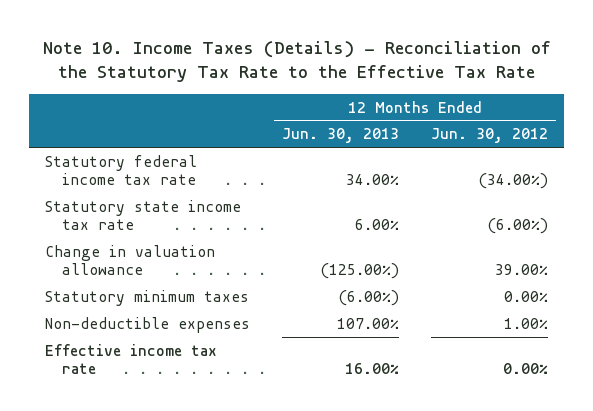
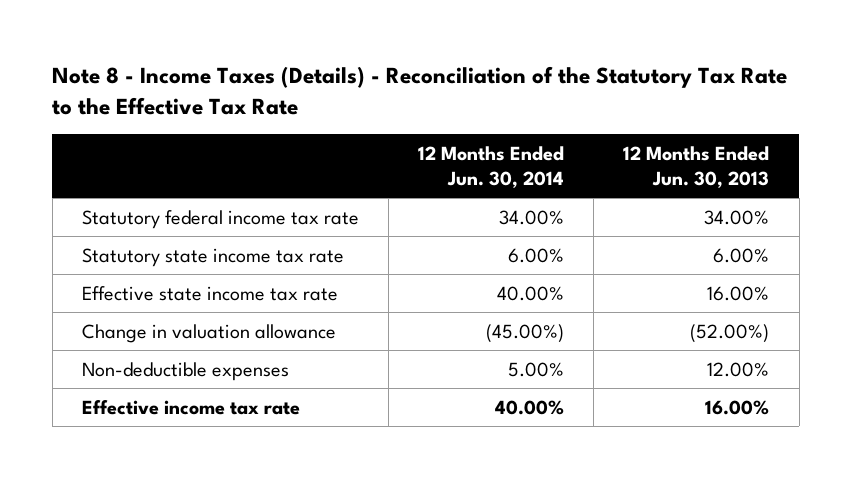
[42,40,551,83] Note 10. Income Taxes (Details) - Reconciliation of the Statutory Tax Rate to the Effective Tax Rate -> [52,66,788,116] Note 8 - Income Taxes (Details) - Reconciliation of the Statutory Tax Rate to the Effective Tax Rate
[431,128,549,144] Jun. 30, 2012 -> none
none -> [418,145,565,189] 12 Months Ended Jun. 30, 2014
[45,289,250,306] Statutory minimum taxes -> none
none -> [81,285,338,301] Effective state income tax rate
[320,263,400,280] (125.00%) -> [690,323,770,343] (52.00%)
[337,317,400,329] 107.00% -> [707,361,770,377] 12.00%

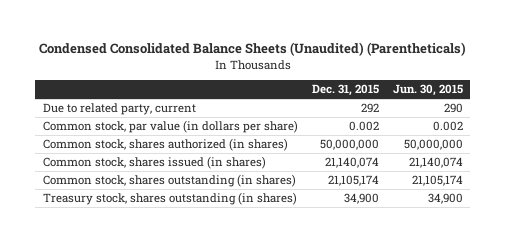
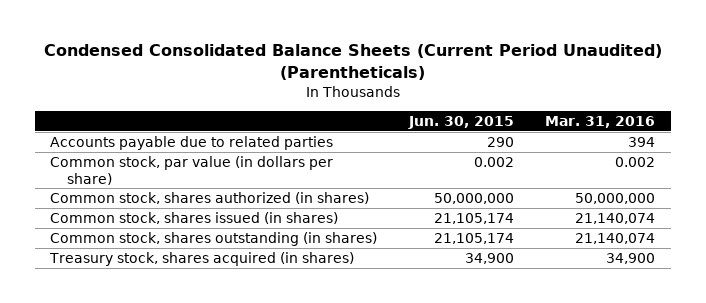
[38,42,466,57] Condensed Consolidated Balance Sheets (Unaudited) (Parentheticals) -> [43,44,662,80] Condensed Consolidated Balance Sheets (Current Period Unaudited) (Parentheticals)
[311,84,379,97] Dec. 31, 2015 -> none
none -> [545,115,656,128] Mar. 31, 2016
[42,103,196,116] Due to related party, current -> [50,136,334,151] Accounts payable due to related parties
[409,157,464,169] 21,140,074 -> [433,213,514,225] 21,105,174
[42,192,297,206] Treasury stock, shares outstanding (in shares) -> [49,252,355,267] Treasury stock, shares acquired (in shares)

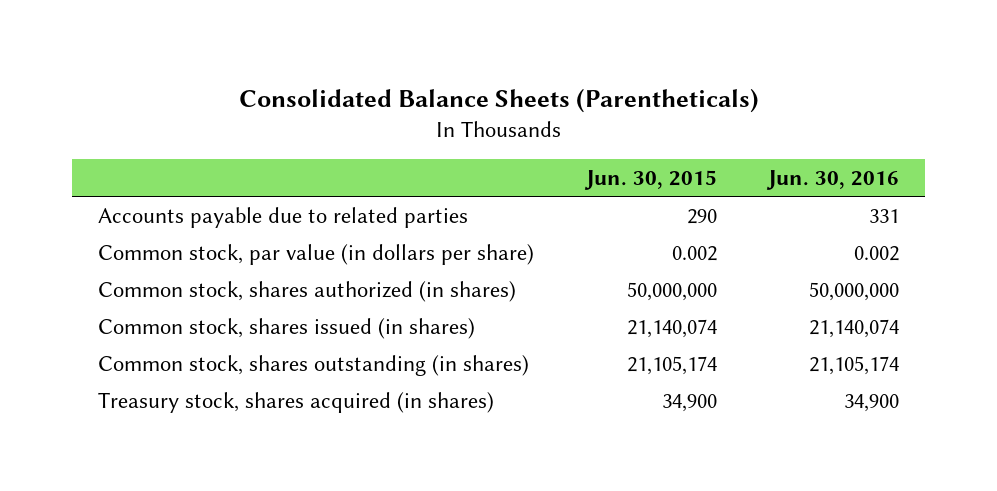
[43,44,662,80] Condensed Consolidated Balance Sheets (Current Period Unaudited) (Parentheticals) -> [238,88,759,114] Consolidated Balance Sheets (Parentheticals)
[545,115,656,128] Mar. 31, 2016 -> none
none -> [766,170,900,191] Jun. 30, 2016
[433,213,514,225] 21,105,174 -> [626,318,717,338] 21,140,074

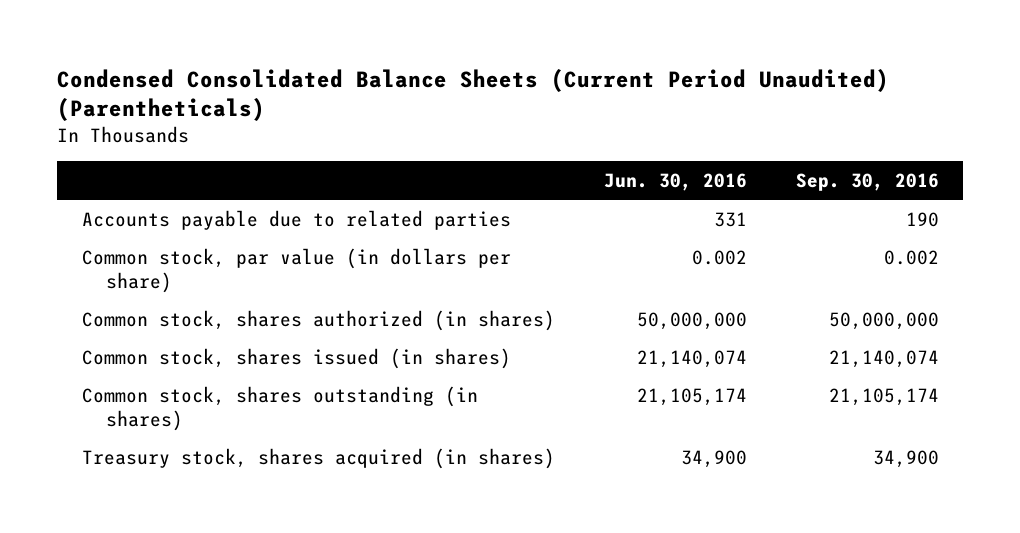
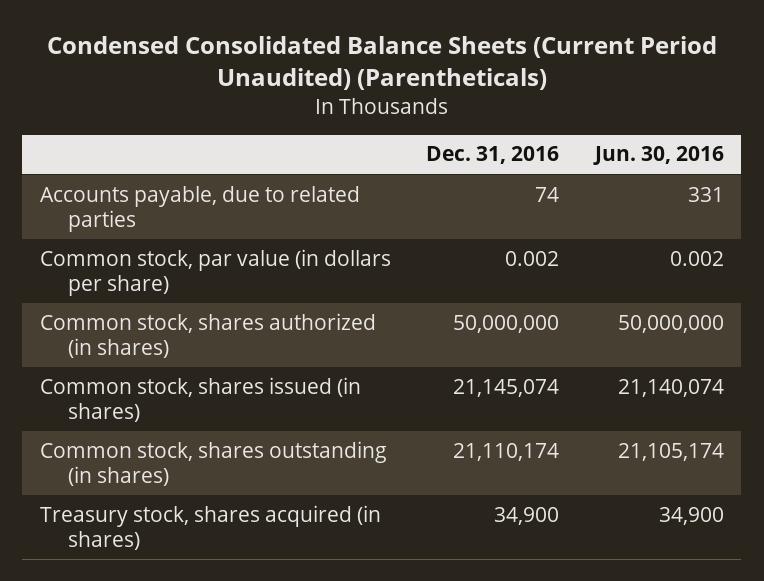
[795,172,939,191] Sep. 30, 2016 -> none
none -> [426,146,560,165] Dec. 31, 2016
[81,209,511,230] Accounts payable due to related parties -> [40,185,361,232] Accounts payable, due to related parties

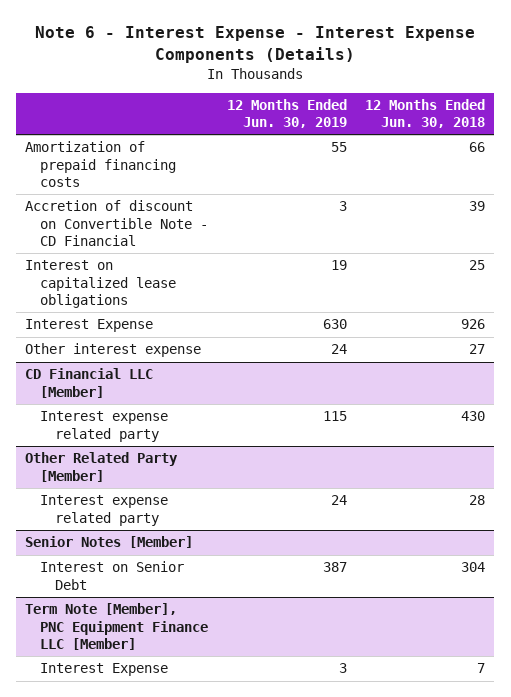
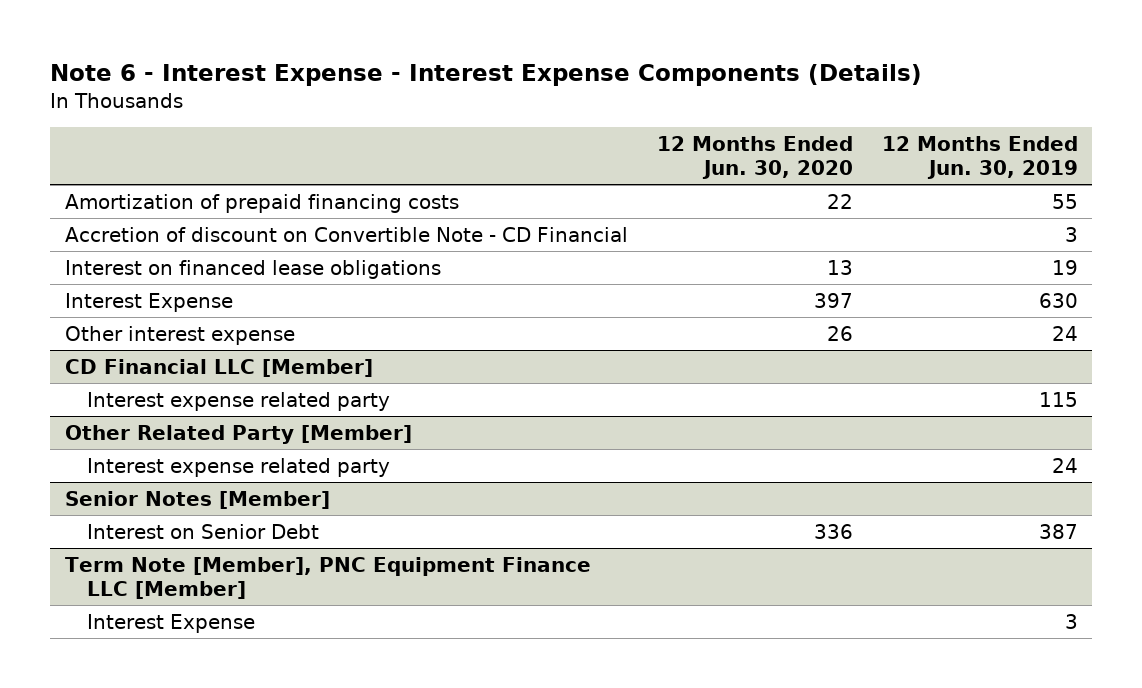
[365,99,486,129] 12 Months Ended Jun. 30, 2018 -> none
none -> [656,136,853,179] 12 Months Ended Jun. 30, 2020
[25,260,177,308] Interest on capitalized lease obligations -> [64,259,441,279] Interest on financed lease obligations

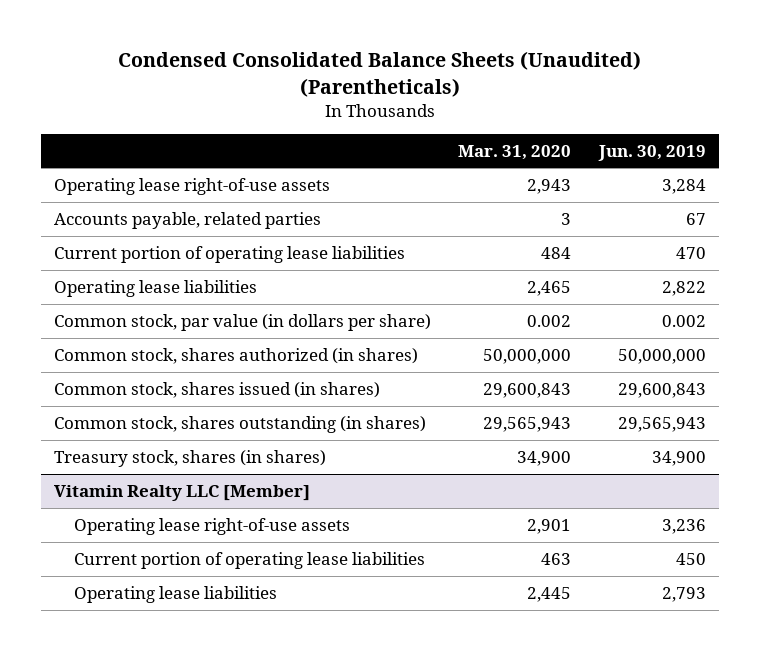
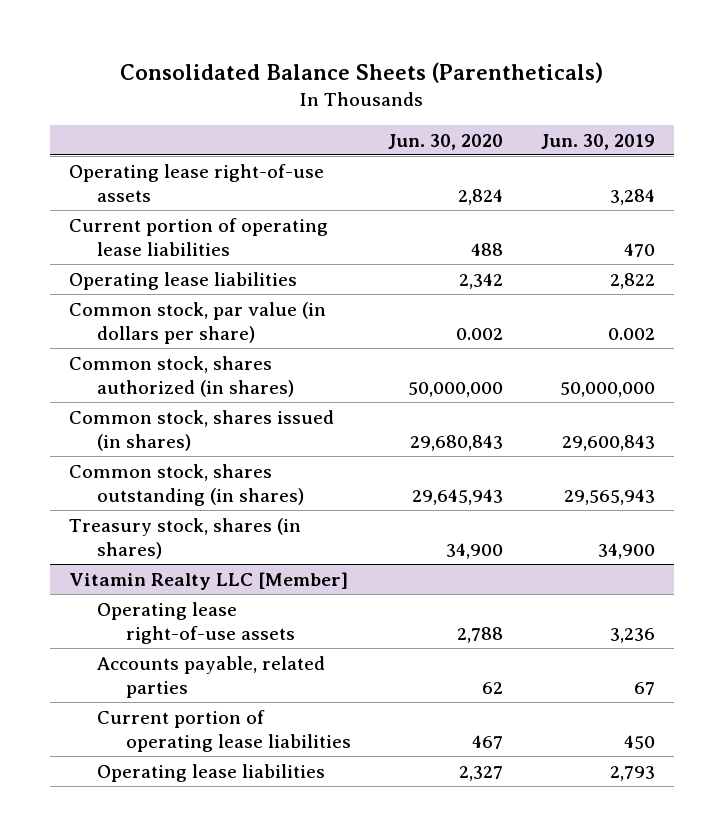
[117,51,641,97] Condensed Consolidated Balance Sheets (Unaudited) (Parentheticals) -> [119,62,603,84] Consolidated Balance Sheets (Parentheticals)
[458,144,572,160] Mar. 31, 2020 -> none
none -> [388,133,504,150] Jun. 30, 2020
[54,211,322,229] Accounts payable, related parties -> none
none -> [97,655,326,698] Accounts payable, related parties

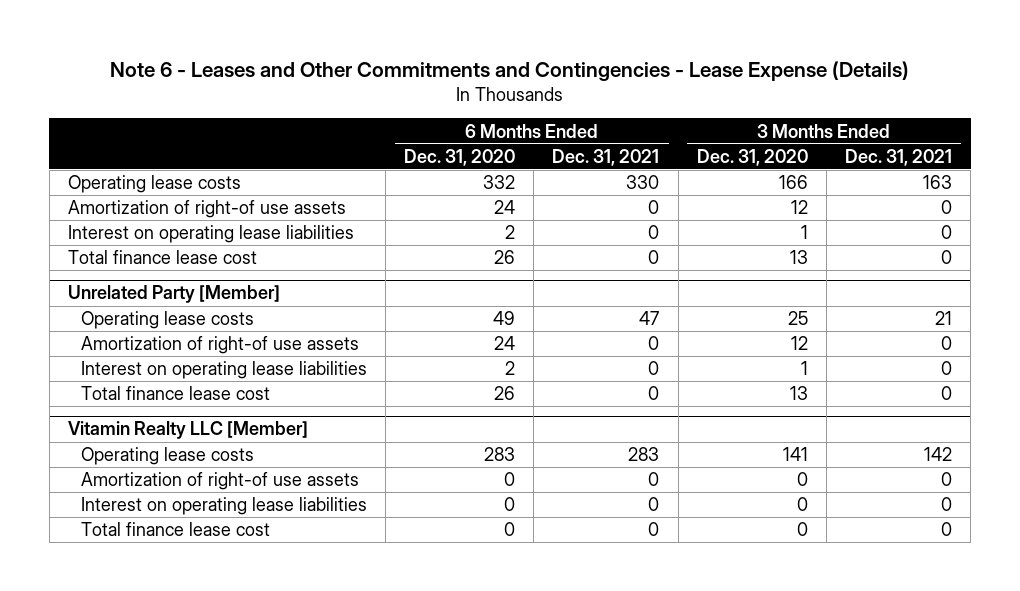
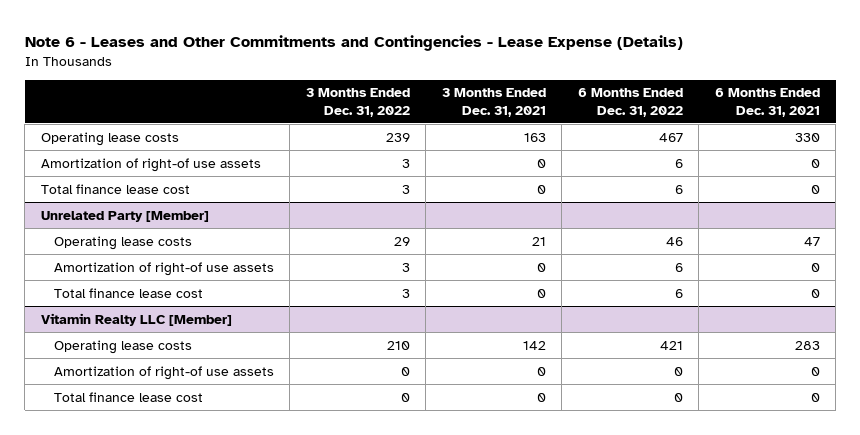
[404,148,516,166] Dec. 31, 2020 -> none
[696,148,808,166] Dec. 31, 2020 -> none
none -> [305,88,410,117] 3 Months Ended Dec. 31, 2022
none -> [577,88,683,117] 6 Months Ended Dec. 31, 2022
[67,225,354,244] Interest on operating lease liabilities -> none
[80,361,367,380] Interest on operating lease liabilities -> none
[80,497,367,516] Interest on operating lease liabilities -> none

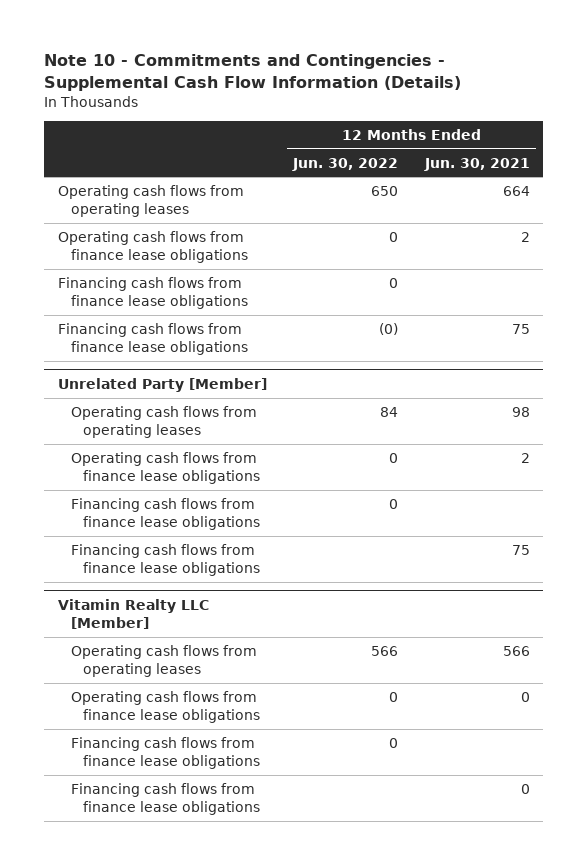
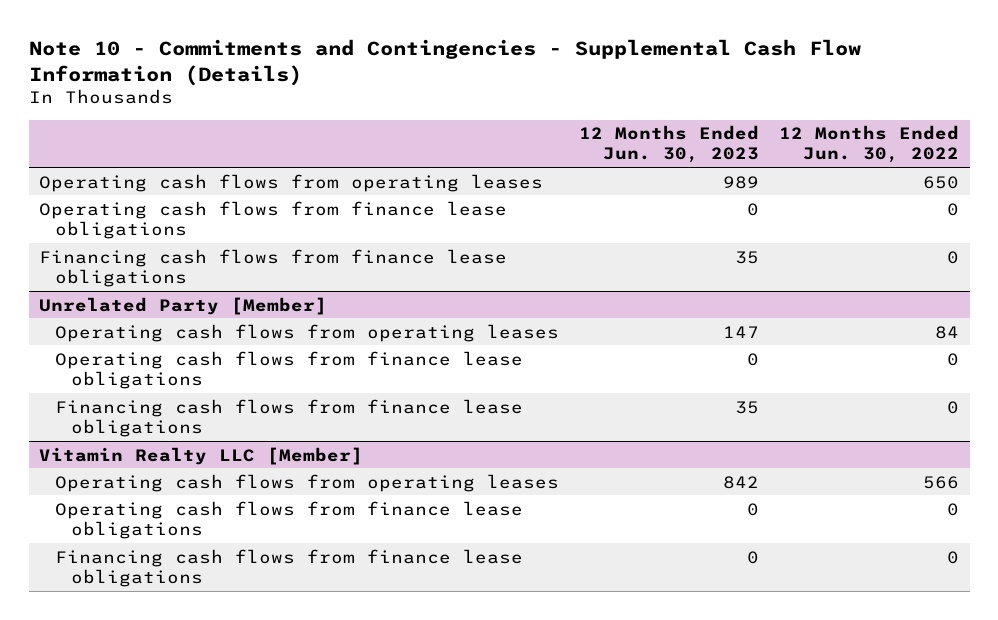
[423,157,530,171] Jun. 30, 2021 -> none
none -> [579,125,760,164] 12 Months Ended Jun. 30, 2023
[57,323,248,355] Financing cash flows from finance lease obligations -> none
[70,544,261,576] Financing cash flows from finance lease obligations -> none
[70,783,261,815] Financing cash flows from finance lease obligations -> none

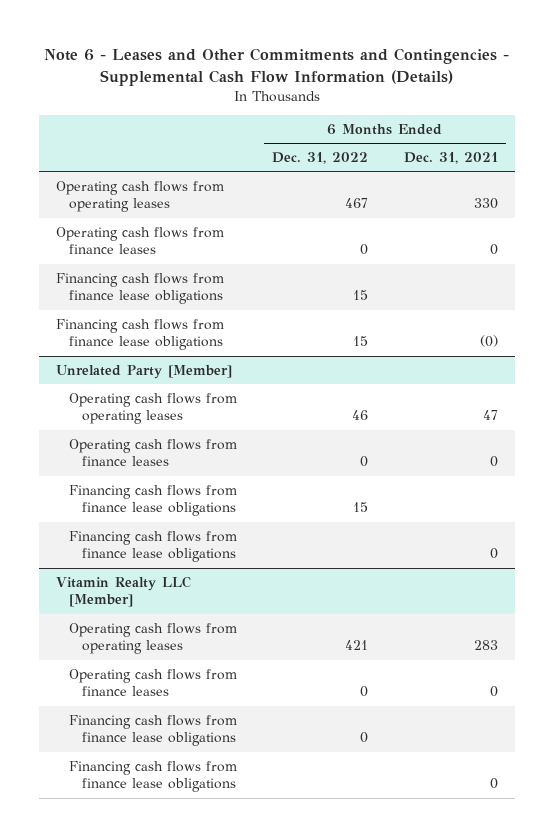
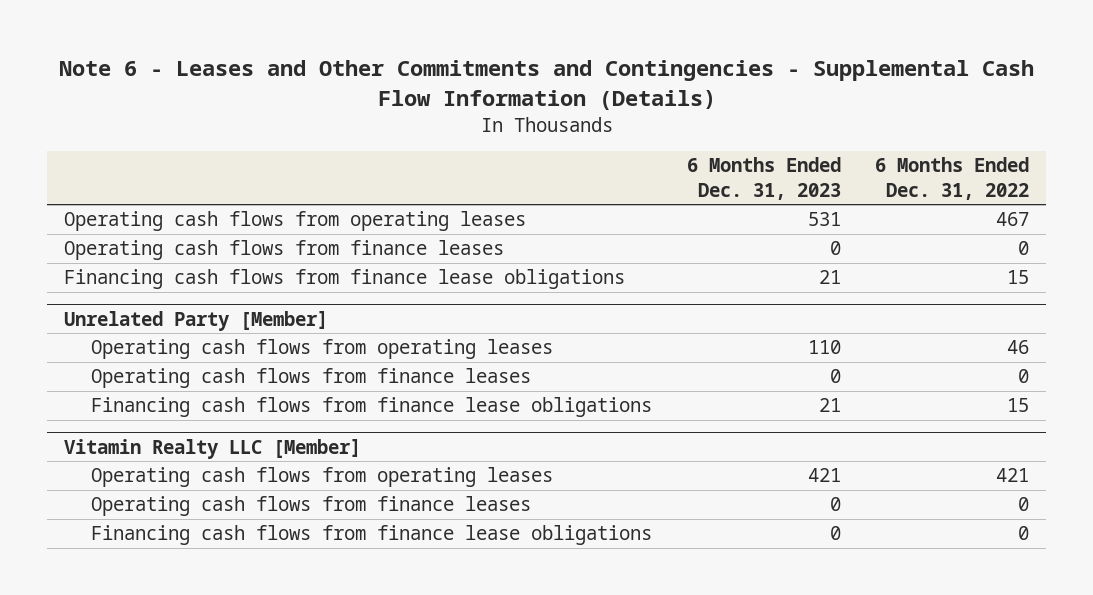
[403,152,498,165] Dec. 31, 2021 -> none
none -> [686,157,841,200] 6 Months Ended Dec. 31, 2023
[56,318,225,351] Financing cash flows from finance lease obligations -> none
[69,530,238,563] Financing cash flows from finance lease obligations -> none
[69,760,238,793] Financing cash flows from finance lease obligations -> none

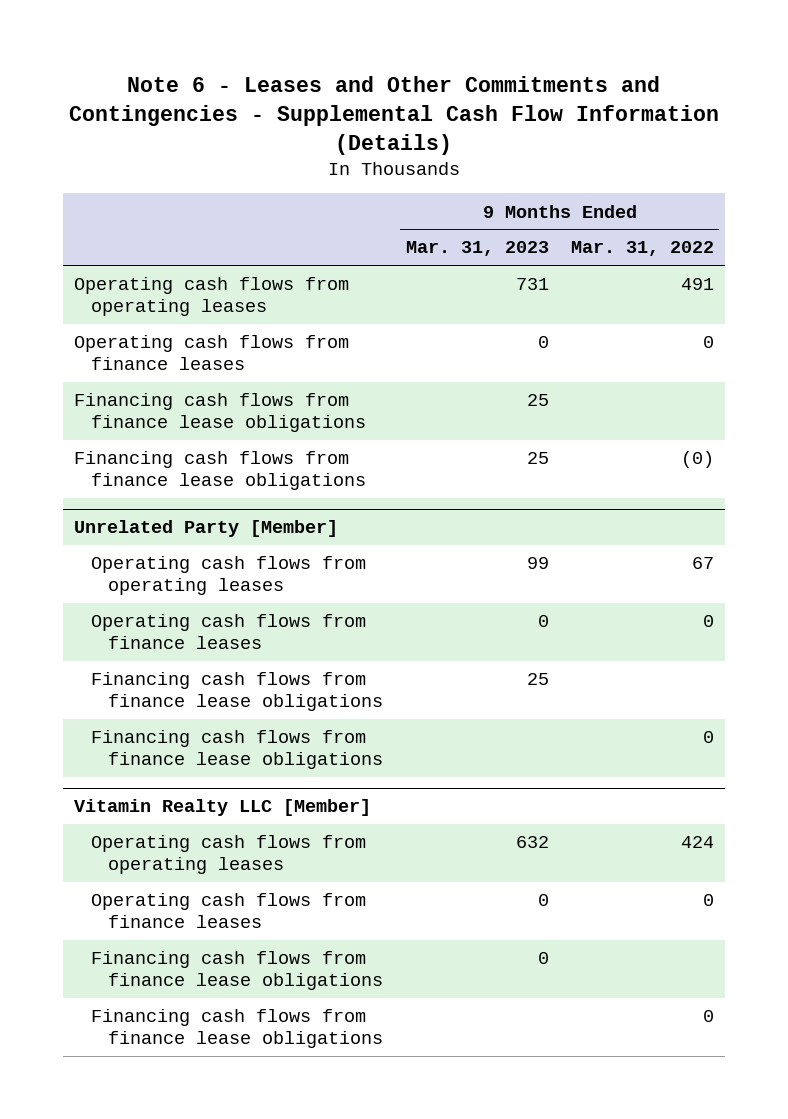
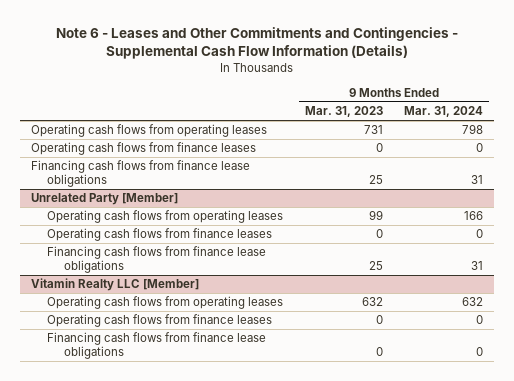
[570,241,714,257] Mar. 31, 2022 -> none
none -> [404,106,484,118] Mar. 31, 2024
[74,451,367,491] Financing cash flows from finance lease obligations -> none
[91,730,384,770] Financing cash flows from finance lease obligations -> none
[91,1009,384,1049] Financing cash flows from finance lease obligations -> none

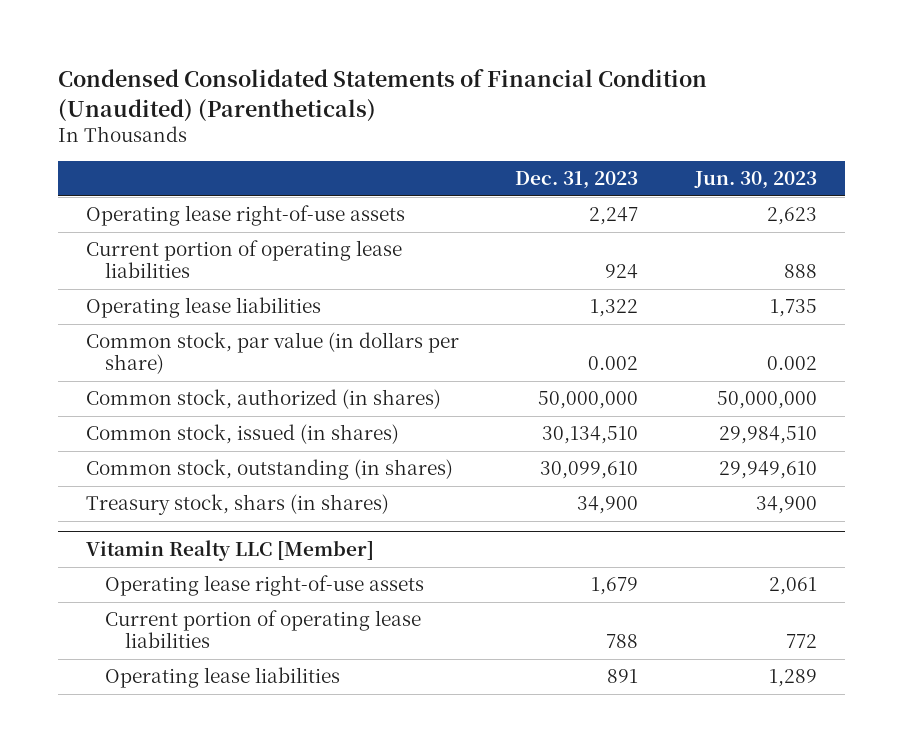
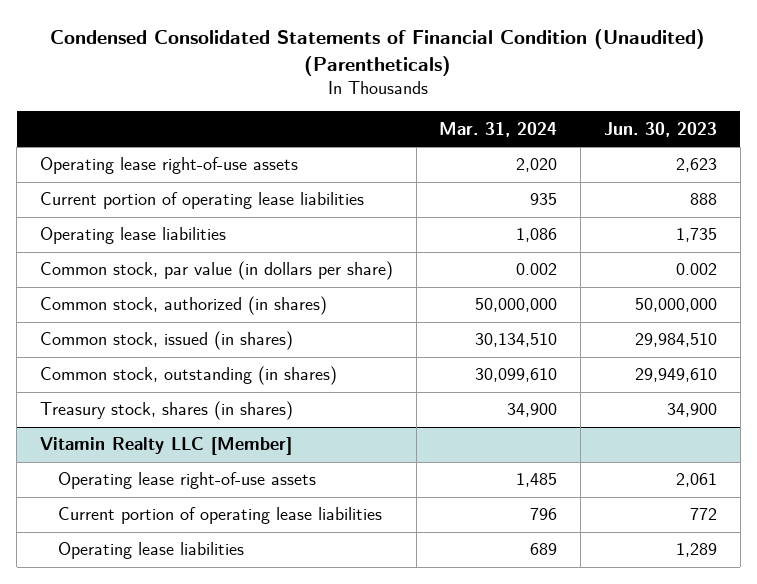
[515,171,639,190] Dec. 31, 2023 -> none
none -> [439,121,558,137] Mar. 31, 2024
[86,494,390,516] Treasury stock, shars (in shares) -> [39,401,293,421] Treasury stock, shares (in shares)

